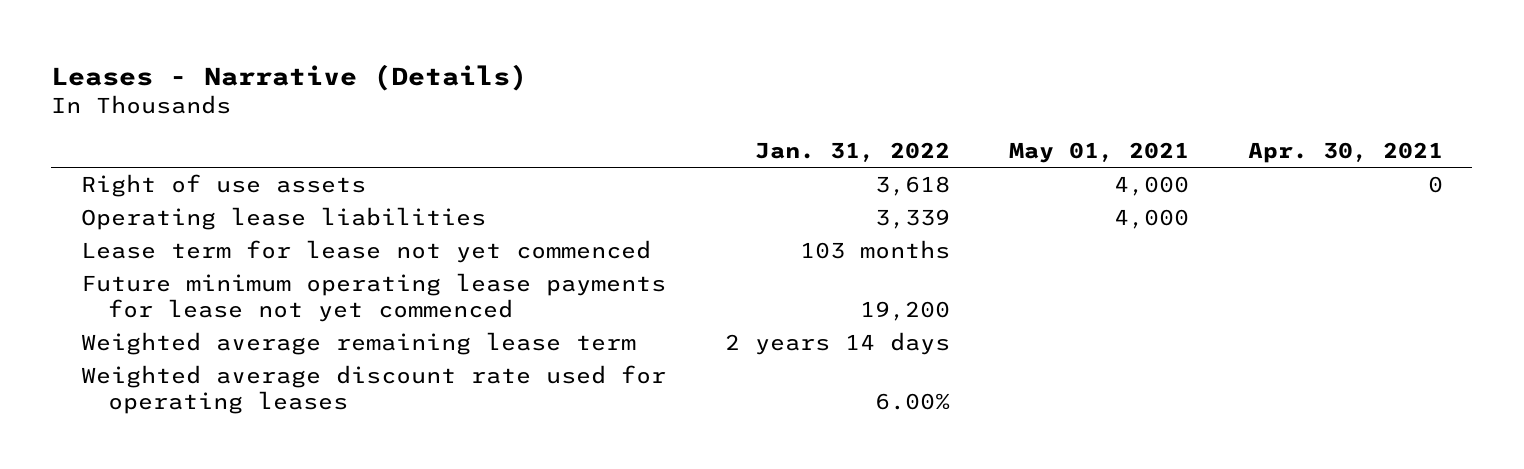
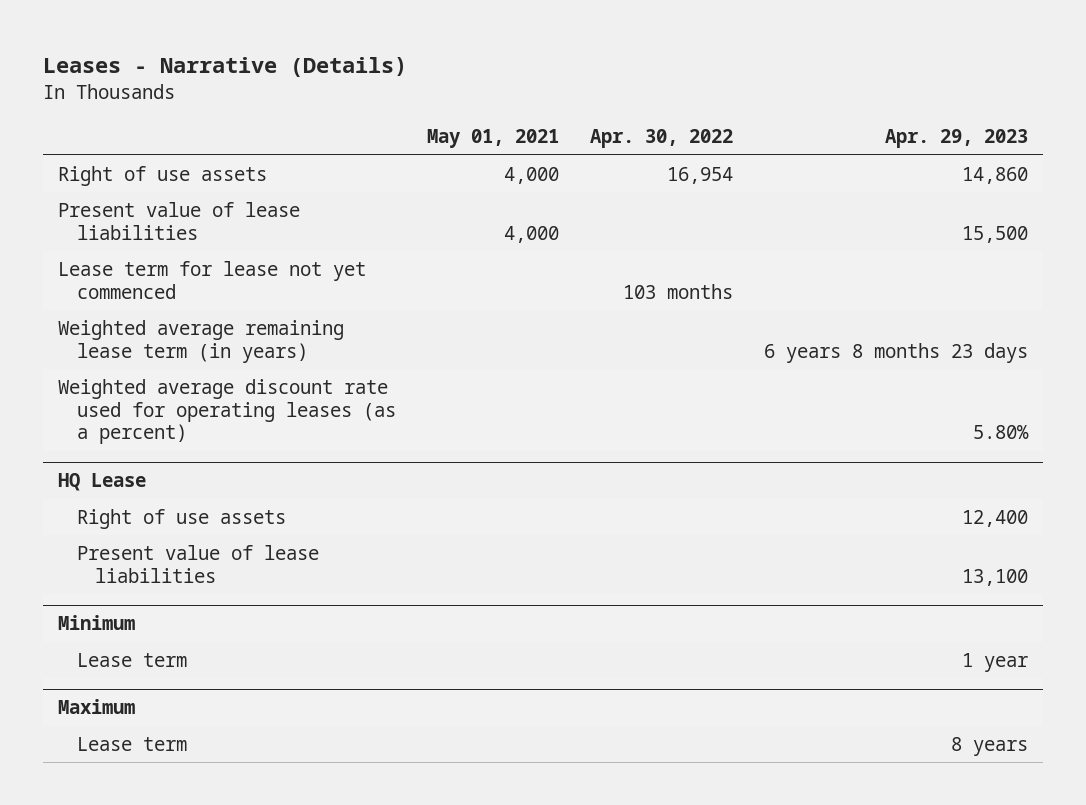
[754,142,950,163] Jan. 31, 2022 -> none
[1247,142,1443,164] Apr. 30, 2021 -> none
none -> [589,129,733,149] Apr. 30, 2022
none -> [884,129,1028,149] Apr. 29, 2023
[80,206,486,230] Operating lease liabilities -> [58,202,301,240] Present value of lease liabilities
[80,272,666,322] Future minimum operating lease payments for lease not yet commenced -> none
[80,331,636,355] Weighted average remaining lease term -> [58,320,345,363] Weighted average remaining lease term (in years)
[80,364,666,414] Weighted average discount rate used for operating leases -> [58,379,396,445] Weighted average discount rate used for operating leases (as a percent)
none -> [58,473,147,492] HQ Lease
none -> [76,509,286,530] Right of use assets
none -> [76,545,319,583] Present value of lease liabilities
none -> [58,615,136,631] Minimum
none -> [76,653,187,668] Lease term
none -> [58,699,136,715] Maximum
none -> [76,737,187,752] Lease term

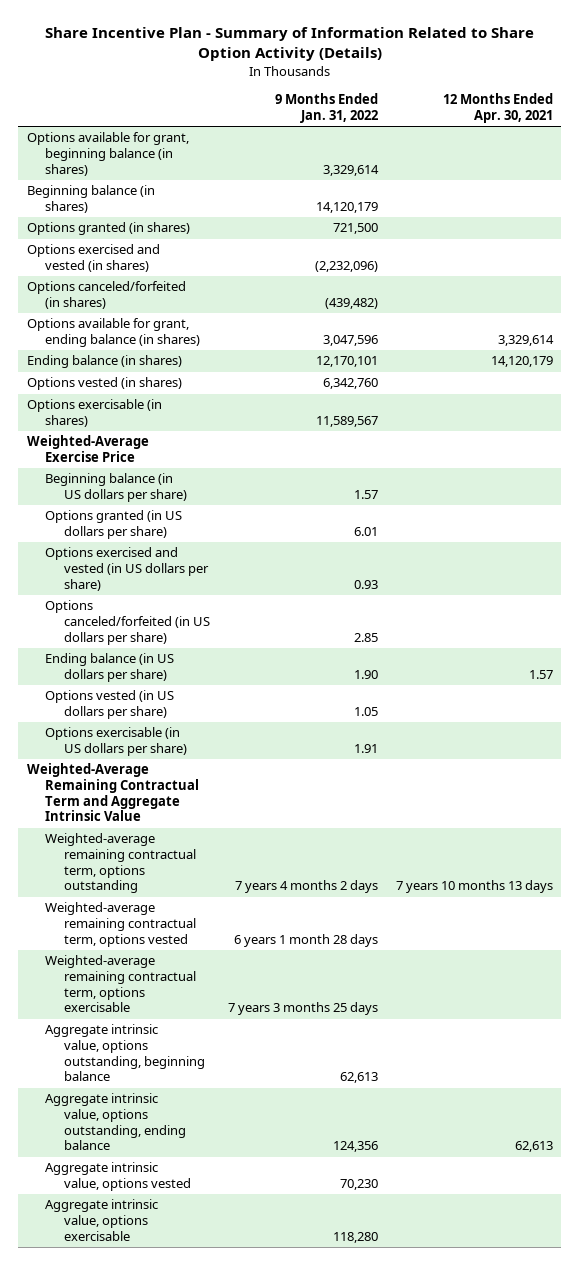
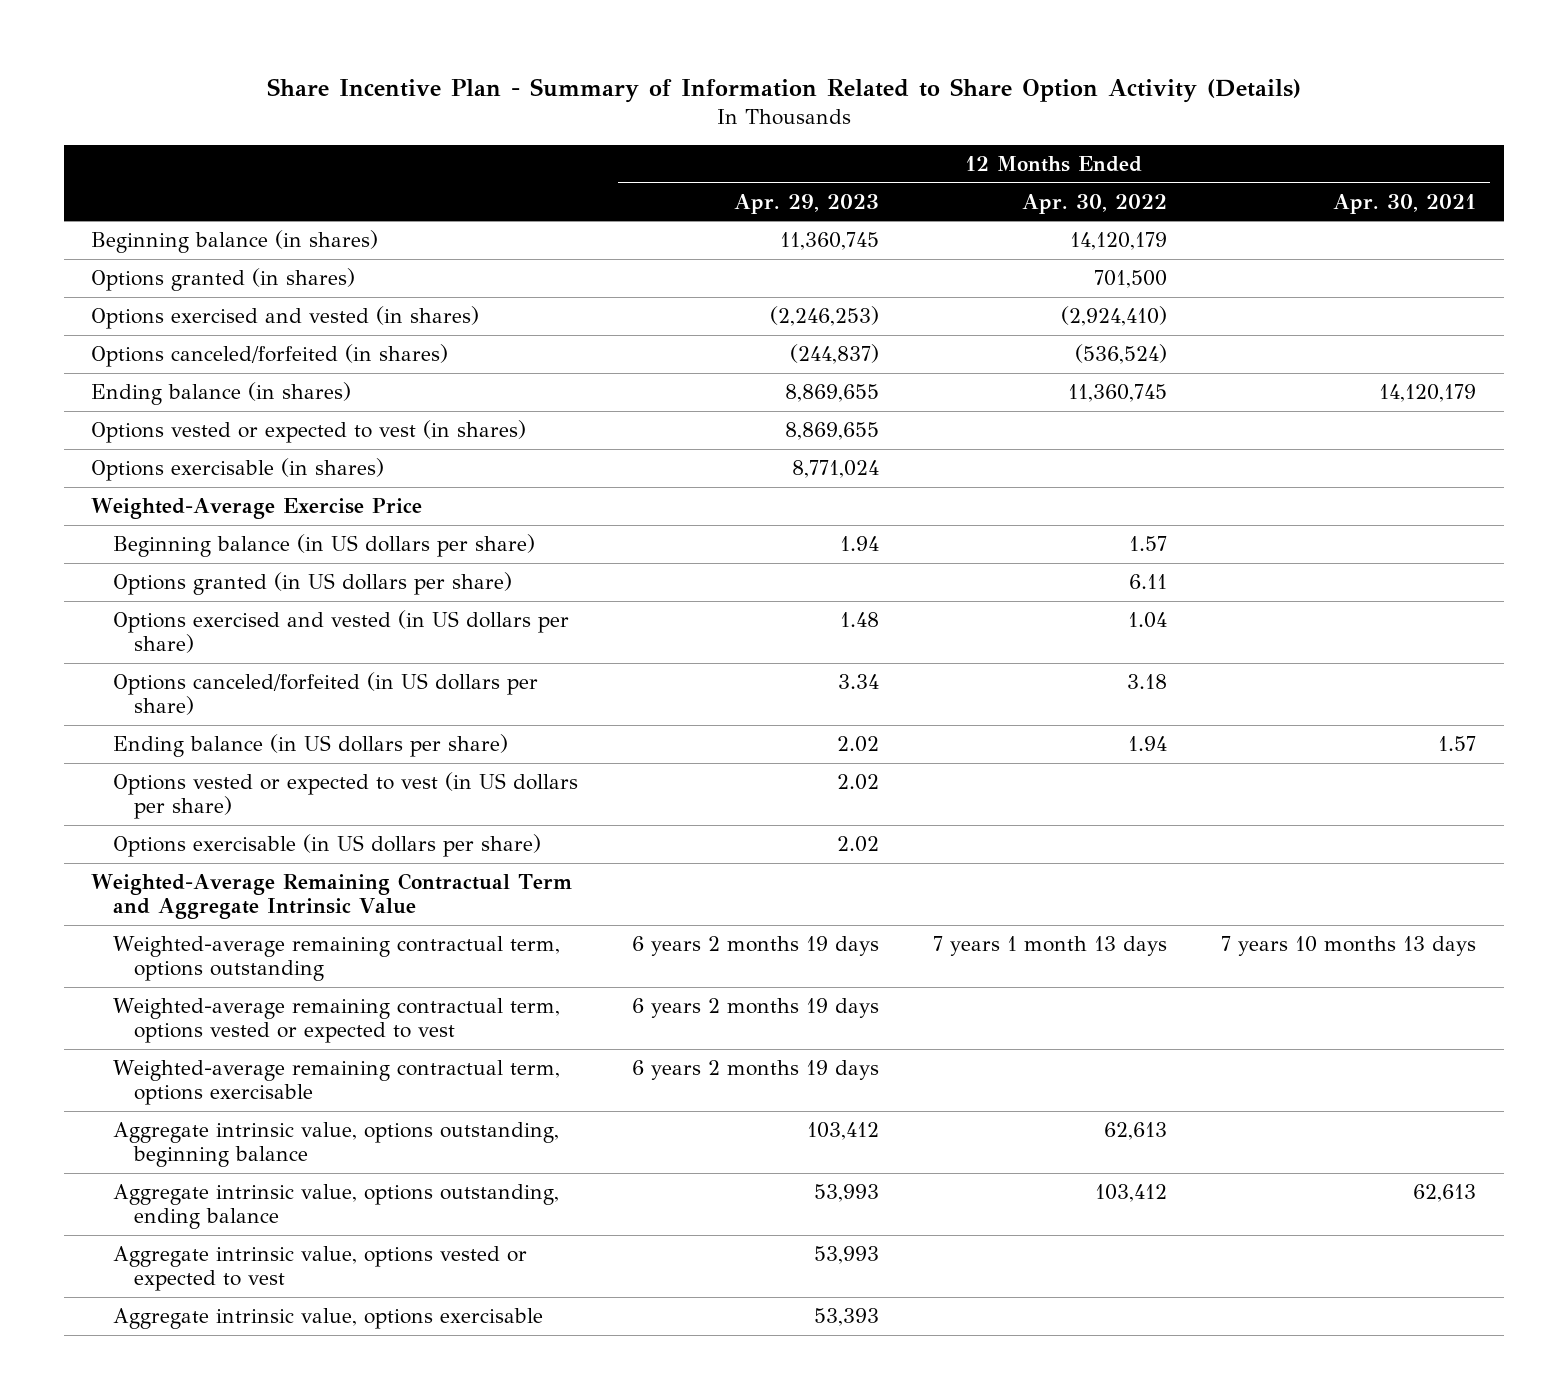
[274,93,378,123] 9 Months Ended Jan. 31, 2022 -> none
none -> [733,193,879,214] Apr. 29, 2023
none -> [1022,193,1168,214] Apr. 30, 2022
[27,132,190,176] Options available for grant, beginning balance (in shares) -> none
[27,318,201,348] Options available for grant, ending balance (in shares) -> none
[27,377,183,391] Options vested (in shares) -> [91,419,527,443] Options vested or expected to vest (in shares)
[45,690,175,720] Options vested (in US dollars per share) -> [112,771,578,819] Options vested or expected to vest (in US dollars per share)
[45,902,196,947] Weighted-average remaining contractual term, options vested -> [112,997,560,1043] Weighted-average remaining contractual term, options vested or expected to vest
[45,1162,191,1192] Aggregate intrinsic value, options vested -> [112,1245,527,1291] Aggregate intrinsic value, options vested or expected to vest

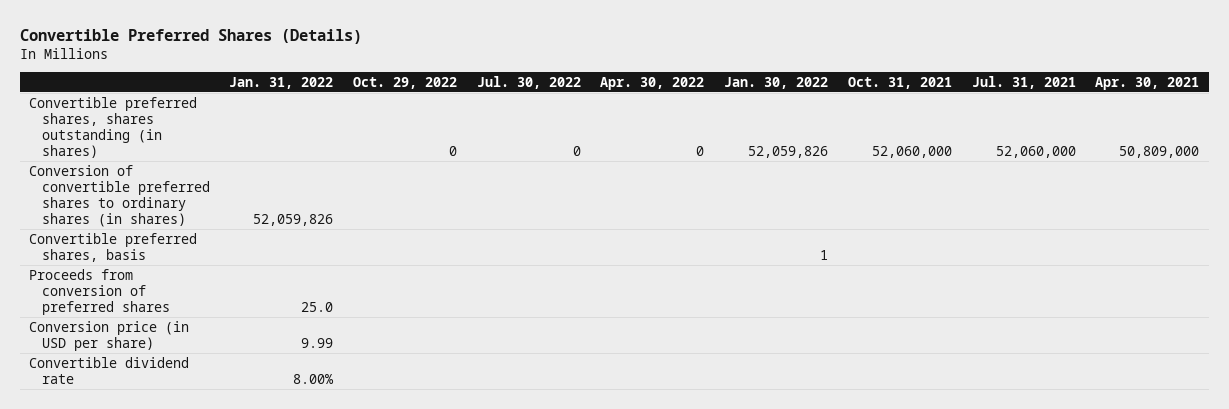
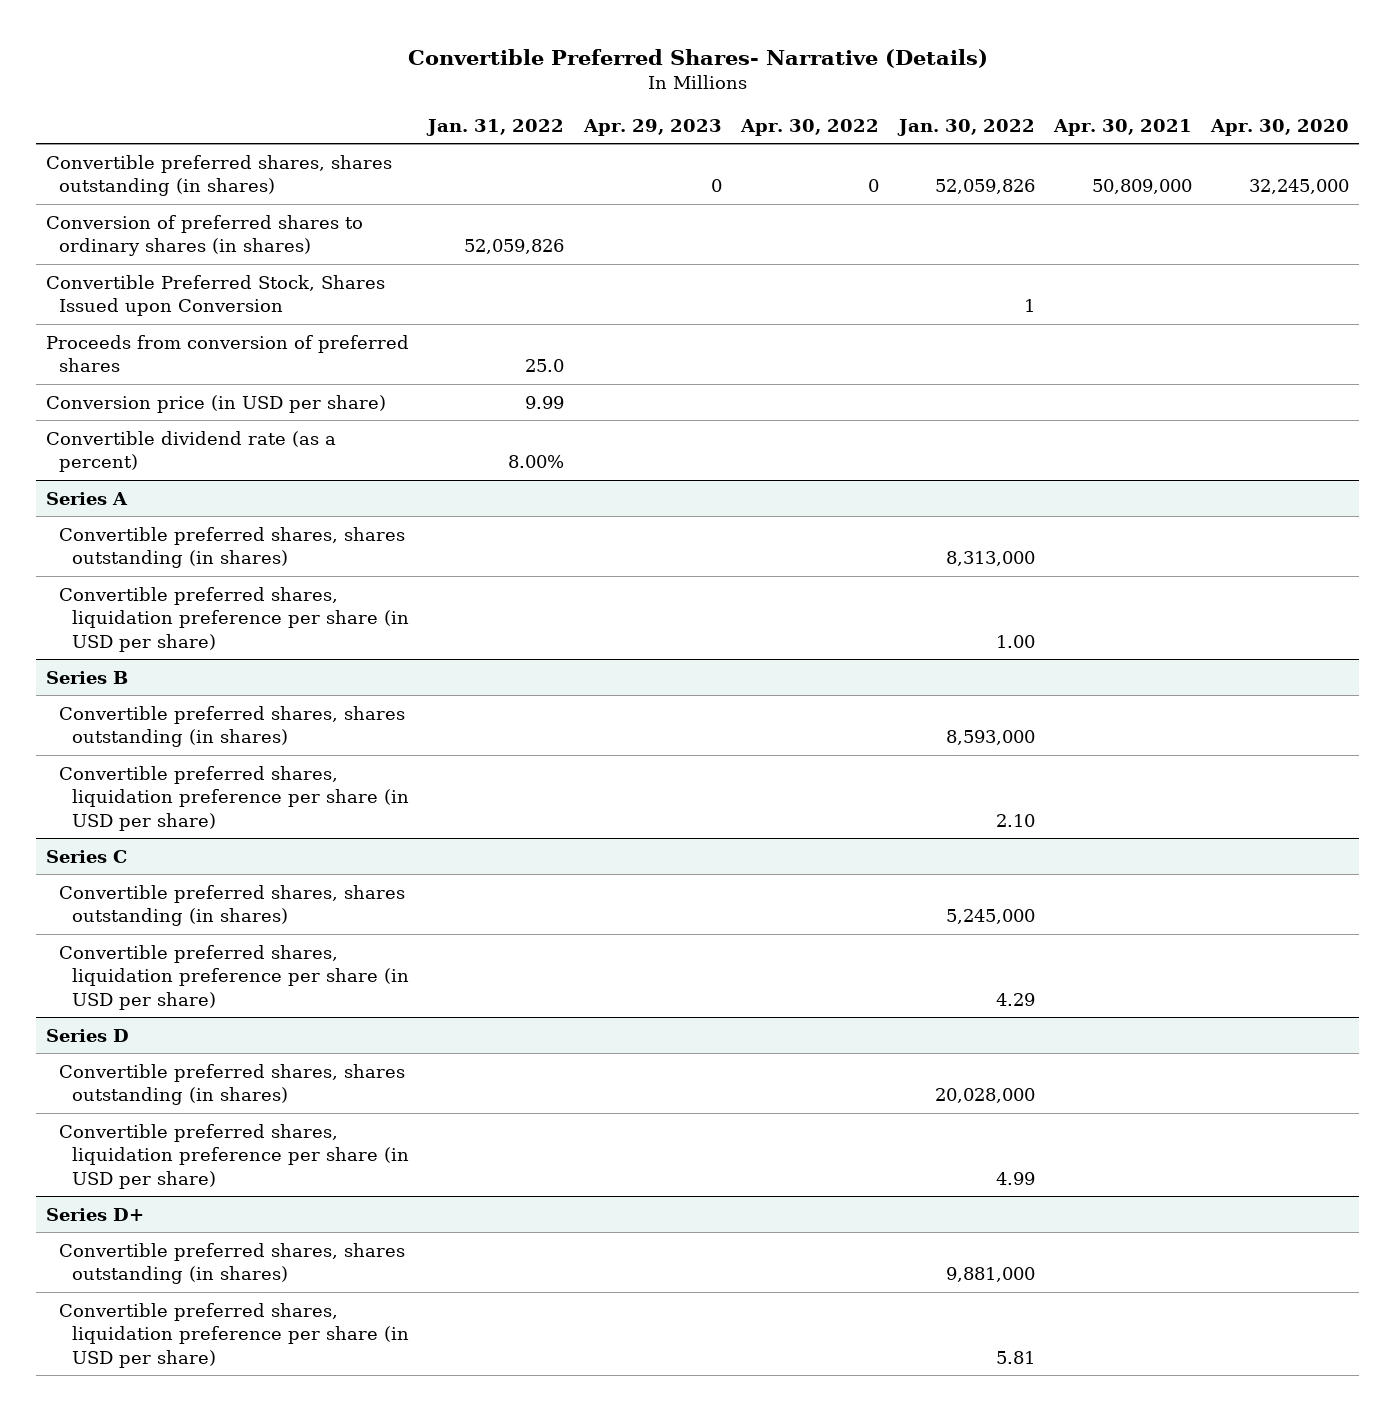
[19,28,362,44] Convertible Preferred Shares (Details) -> [407,48,988,68] Convertible Preferred Shares- Narrative (Details)
[353,76,458,89] Oct. 29, 2022 -> none
[476,75,581,89] Jul. 30, 2022 -> none
[847,76,952,89] Oct. 31, 2021 -> none
[971,75,1076,89] Jul. 31, 2021 -> none
none -> [582,118,722,136] Apr. 29, 2023
none -> [1210,118,1350,136] Apr. 30, 2020
[29,164,210,228] Conversion of convertible preferred shares to ordinary shares (in shares) -> [45,214,363,257] Conversion of preferred shares to ordinary shares (in shares)
[29,232,198,262] Convertible preferred shares, basis -> [45,274,385,317] Convertible Preferred Stock, Shares Issued upon Conversion
[29,356,190,384] Convertible dividend rate -> [45,430,336,473] Convertible dividend rate (as a percent)
none -> [45,491,128,505] Series A
none -> [58,526,405,569] Convertible preferred shares, shares outstanding (in shares)
none -> [58,586,409,652] Convertible preferred shares, liquidation preference per share (in USD per share)
none -> [45,670,128,684] Series B
none -> [58,705,405,748] Convertible preferred shares, shares outstanding (in shares)
none -> [58,765,409,831] Convertible preferred shares, liquidation preference per share (in USD per share)
none -> [45,849,127,863] Series C
none -> [58,884,405,927] Convertible preferred shares, shares outstanding (in shares)
none -> [58,944,409,1010] Convertible preferred shares, liquidation preference per share (in USD per share)
none -> [45,1028,129,1042] Series D
none -> [58,1063,405,1106] Convertible preferred shares, shares outstanding (in shares)
none -> [58,1123,409,1189] Convertible preferred shares, liquidation preference per share (in USD per share)
none -> [45,1207,144,1221] Series D+
none -> [58,1242,405,1285] Convertible preferred shares, shares outstanding (in shares)
none -> [58,1302,409,1368] Convertible preferred shares, liquidation preference per share (in USD per share)

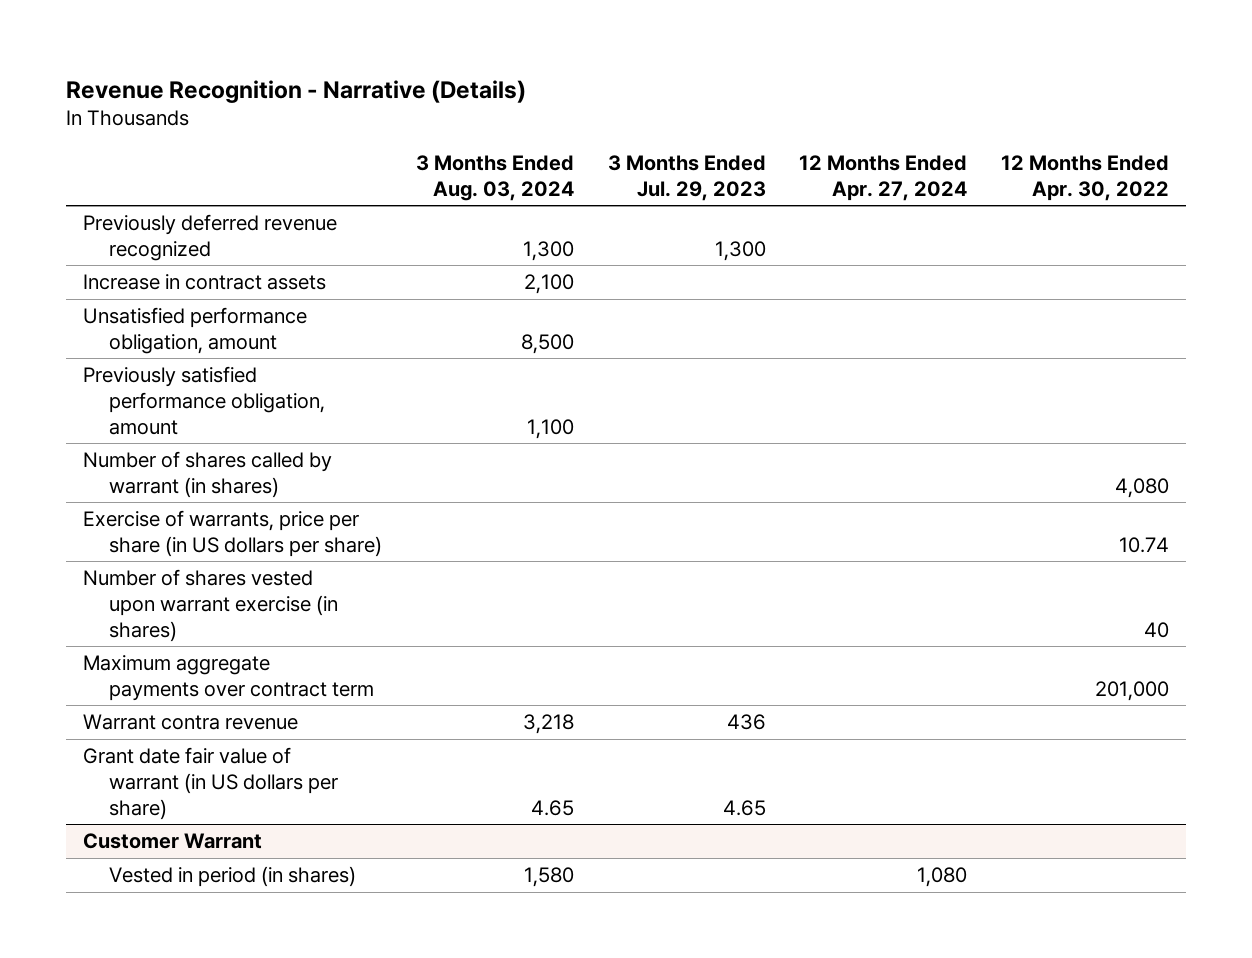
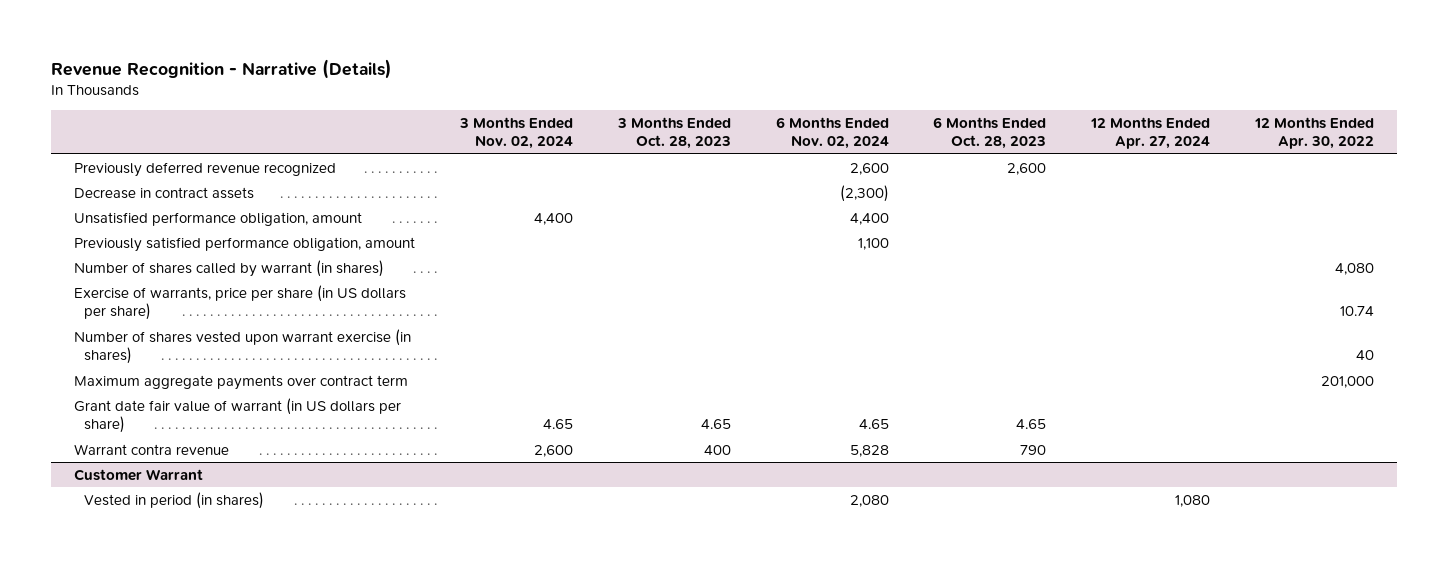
[415,154,574,201] 3 Months Ended Aug. 03, 2024 -> none
[607,154,766,201] 3 Months Ended Jul. 29, 2023 -> none
none -> [458,116,573,150] 3 Months Ended Nov. 02, 2024
none -> [616,116,731,150] 3 Months Ended Oct. 28, 2023
none -> [775,116,889,150] 6 Months Ended Nov. 02, 2024
none -> [933,116,1047,150] 6 Months Ended Oct. 28, 2023
[82,274,326,291] Increase in contract assets -> [73,186,254,199] Decrease in contract assets
[82,714,298,731] Warrant contra revenue -> [73,443,229,455] Warrant contra revenue

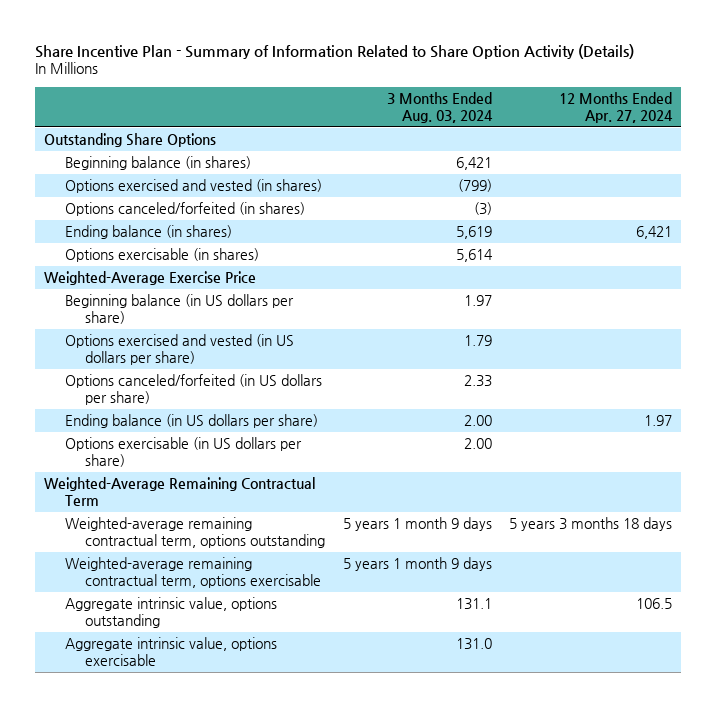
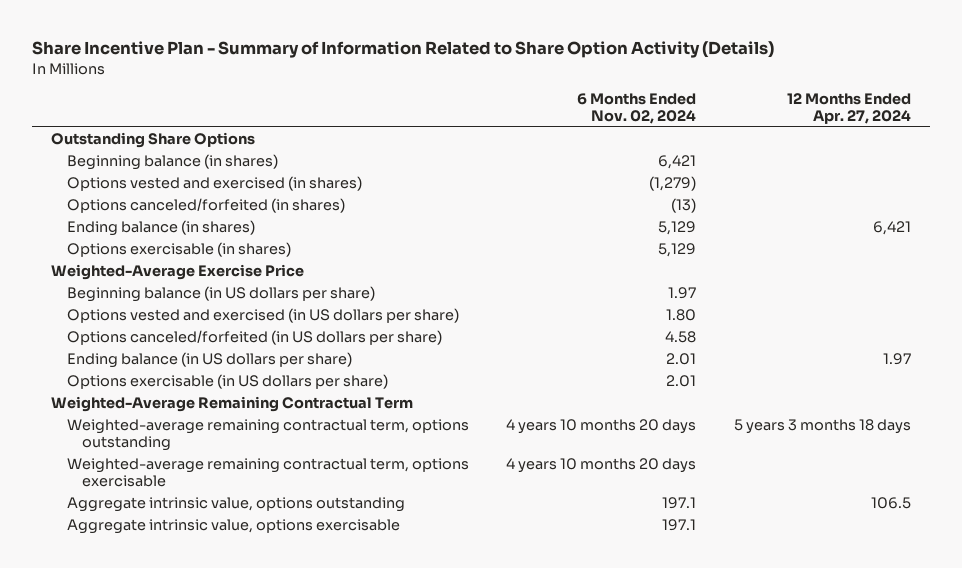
[386,91,493,123] 3 Months Ended Aug. 03, 2024 -> none
none -> [577,93,697,125] 6 Months Ended Nov. 02, 2024
[64,179,322,194] Options exercised and vested (in shares) -> [66,176,362,192] Options vested and exercised (in shares)
[64,334,294,366] Options exercised and vested (in US dollars per share) -> [66,308,459,324] Options vested and exercised (in US dollars per share)

